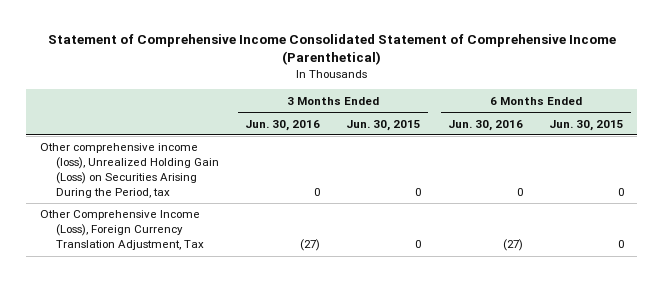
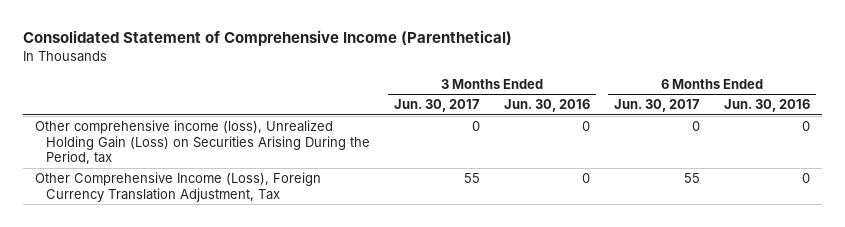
[47,34,616,66] Statement of Comprehensive Income Consolidated Statement of Comprehensive Income (Parenthetical) -> [22,30,512,47] Consolidated Statement of Comprehensive Income (Parenthetical)
[346,119,422,131] Jun. 30, 2015 -> none
[549,119,625,131] Jun. 30, 2015 -> none
none -> [393,99,480,113] Jun. 30, 2017
none -> [613,99,700,113] Jun. 30, 2017
[300,239,321,252] (27) -> [581,172,590,183] 0
[502,239,523,252] (27) -> [801,172,810,183] 0

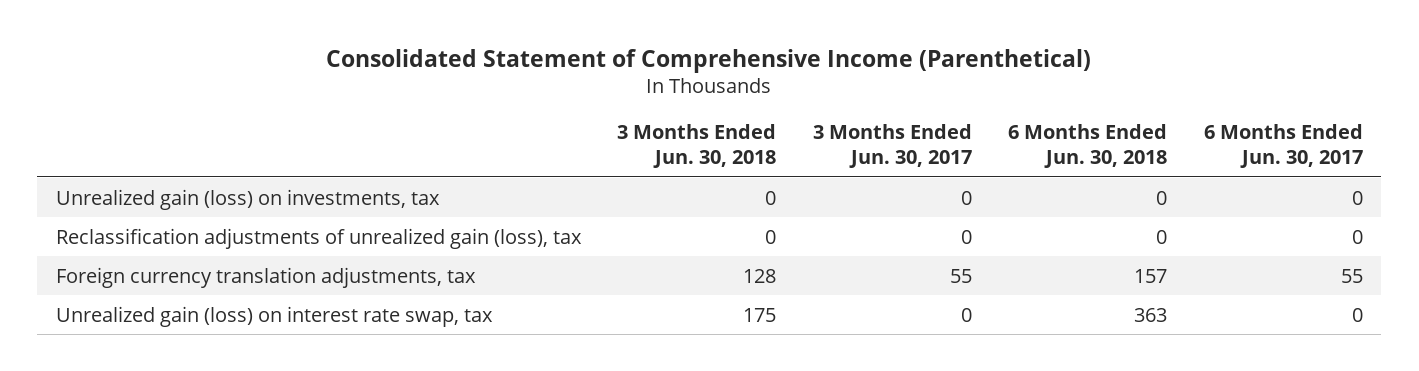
[503,99,590,113] Jun. 30, 2016 -> none
[723,99,810,113] Jun. 30, 2016 -> none
none -> [617,124,777,168] 3 Months Ended Jun. 30, 2018
none -> [1008,124,1168,168] 6 Months Ended Jun. 30, 2018
[34,119,370,165] Other comprehensive income (loss), Unrealized Holding Gain (Loss) on Securities Arising During the Period, tax -> [55,188,440,210] Unrealized gain (loss) on investments, tax
none -> [55,227,582,249] Reclassification adjustments of unrealized gain (loss), tax
[34,171,321,202] Other Comprehensive Income (Loss), Foreign Currency Translation Adjustment, Tax -> [55,266,476,288] Foreign currency translation adjustments, tax
none -> [55,305,493,327] Unrealized gain (loss) on interest rate swap, tax

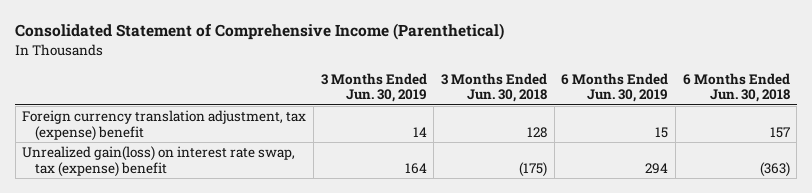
[812,124,972,168] 3 Months Ended Jun. 30, 2017 -> none
[1204,124,1364,168] 6 Months Ended Jun. 30, 2017 -> none
none -> [320,72,427,103] 3 Months Ended Jun. 30, 2019
none -> [561,72,669,103] 6 Months Ended Jun. 30, 2019
[55,188,440,210] Unrealized gain (loss) on investments, tax -> none
[55,227,582,249] Reclassification adjustments of unrealized gain (loss), tax -> none
[55,266,476,288] Foreign currency translation adjustments, tax -> [22,110,307,141] Foreign currency translation adjustment, tax (expense) benefit
[55,305,493,327] Unrealized gain (loss) on interest rate swap, tax -> [22,146,296,177] Unrealized gain(loss) on interest rate swap, tax (expense) benefit
[743,307,777,322] 175 -> [519,161,548,177] (175)
[1134,307,1168,322] 363 -> [759,161,790,177] (363)

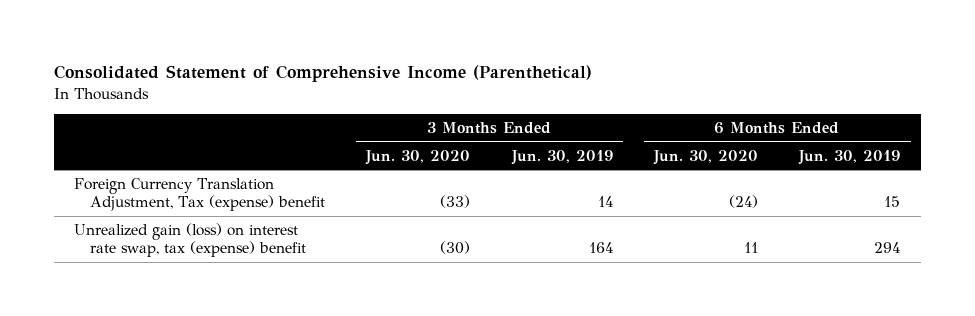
[441,72,548,103] 3 Months Ended Jun. 30, 2018 -> none
[682,72,790,103] 6 Months Ended Jun. 30, 2018 -> none
none -> [365,149,471,165] Jun. 30, 2020
none -> [652,149,758,165] Jun. 30, 2020
[22,110,307,141] Foreign currency translation adjustment, tax (expense) benefit -> [74,178,325,212] Foreign Currency Translation Adjustment, Tax (expense) benefit
[22,146,296,177] Unrealized gain(loss) on interest rate swap, tax (expense) benefit -> [74,223,306,258] Unrealized gain (loss) on interest rate swap, tax (expense) benefit

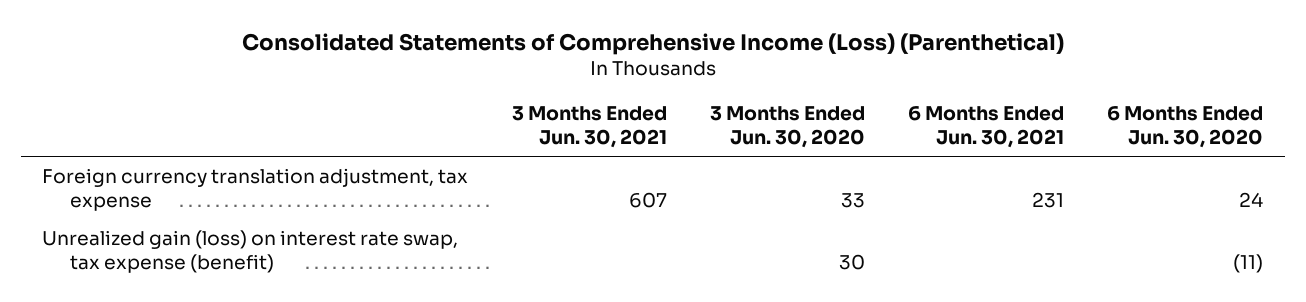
[53,64,592,82] Consolidated Statement of Comprehensive Income (Parenthetical) -> [241,32,1064,55] Consolidated Statements of Comprehensive Income (Loss) (Parenthetical)
[510,149,613,165] Jun. 30, 2019 -> none
[798,149,901,165] Jun. 30, 2019 -> none
none -> [511,106,667,149] 3 Months Ended Jun. 30, 2021
none -> [908,106,1065,149] 6 Months Ended Jun. 30, 2021
[74,178,325,212] Foreign Currency Translation Adjustment, Tax (expense) benefit -> [42,167,469,212] Foreign currency translation adjustment, tax expense
[440,195,471,209] (33) -> [840,193,865,209] 33
[728,195,758,209] (24) -> [1239,192,1264,208] 24
[74,223,306,258] Unrealized gain (loss) on interest rate swap, tax (expense) benefit -> [42,229,459,274] Unrealized gain (loss) on interest rate swap, tax expense (benefit)
[440,241,471,255] (30) -> [838,254,865,271] 30
[743,242,758,254] 11 -> [1233,254,1264,274] (11)

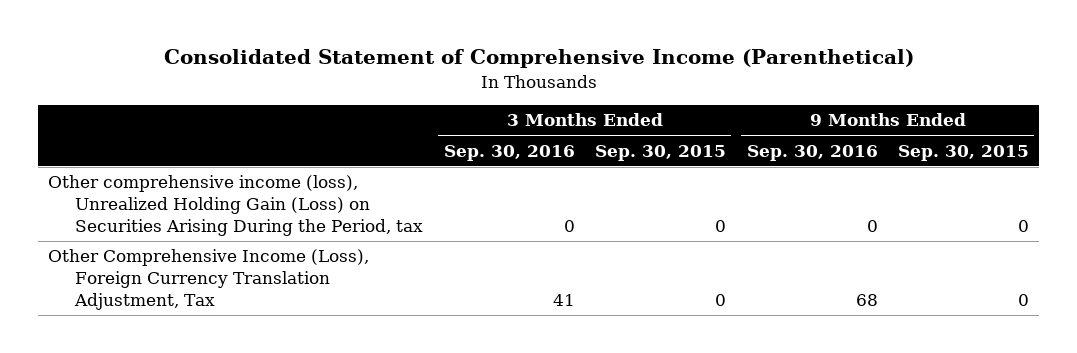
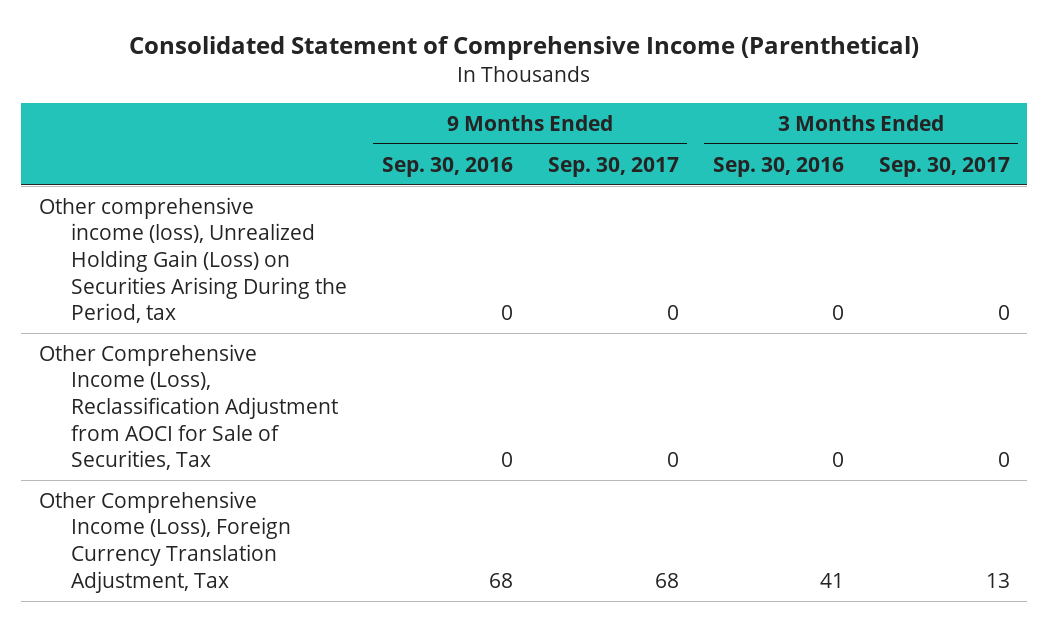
[595,144,727,161] Sep. 30, 2015 -> none
[898,144,1030,161] Sep. 30, 2015 -> none
none -> [547,156,679,177] Sep. 30, 2017
none -> [878,156,1010,177] Sep. 30, 2017
none -> [38,343,339,471] Other Comprehensive Income (Loss), Reclassification Adjustment from AOCI for Sale of Securities, Tax

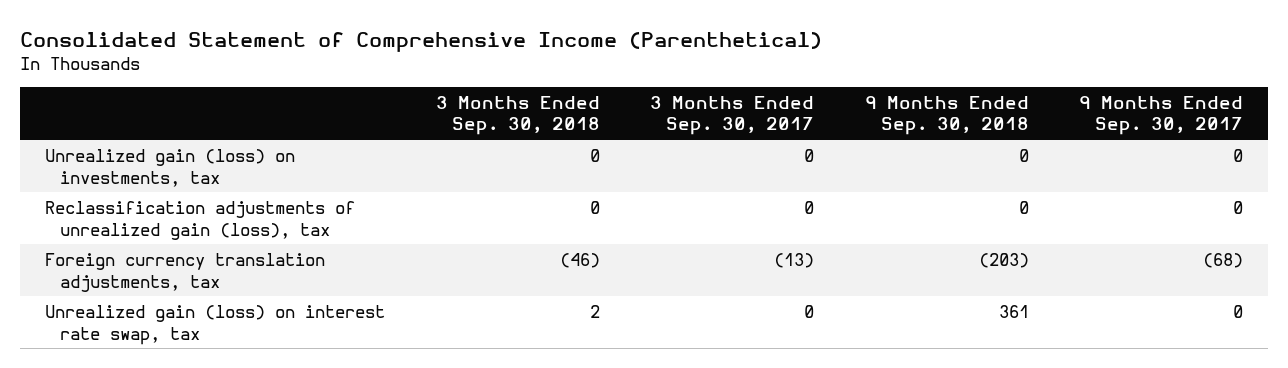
[381,156,513,177] Sep. 30, 2016 -> none
[713,156,845,177] Sep. 30, 2016 -> none
none -> [435,95,600,136] 3 Months Ended Sep. 30, 2018
none -> [864,95,1029,136] 9 Months Ended Sep. 30, 2018
[38,196,348,324] Other comprehensive income (loss), Unrealized Holding Gain (Loss) on Securities Arising During the Period, tax -> [45,148,296,187] Unrealized gain (loss) on investments, tax
[38,343,339,471] Other Comprehensive Income (Loss), Reclassification Adjustment from AOCI for Sale of Securities, Tax -> [45,200,356,240] Reclassification adjustments of unrealized gain (loss), tax
[38,490,292,593] Other Comprehensive Income (Loss), Foreign Currency Translation Adjustment, Tax -> [45,252,326,292] Foreign currency translation adjustments, tax
[654,572,679,588] 68 -> [1202,252,1243,268] (68)
[985,572,1010,588] 13 -> [774,252,815,268] (13)
none -> [45,304,386,345] Unrealized gain (loss) on interest rate swap, tax

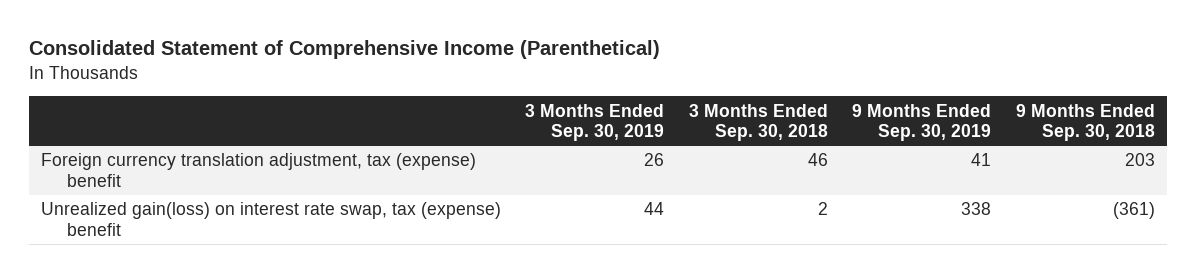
[650,95,815,136] 3 Months Ended Sep. 30, 2017 -> none
[1078,95,1243,136] 9 Months Ended Sep. 30, 2017 -> none
none -> [525,103,665,141] 3 Months Ended Sep. 30, 2019
none -> [852,103,992,141] 9 Months Ended Sep. 30, 2019
[45,148,296,187] Unrealized gain (loss) on investments, tax -> none
[45,200,356,240] Reclassification adjustments of unrealized gain (loss), tax -> none
[45,252,326,292] Foreign currency translation adjustments, tax -> [40,153,476,187] Foreign currency translation adjustment, tax (expense) benefit
[559,252,600,268] (46) -> [807,153,828,167] 46
[978,252,1029,268] (203) -> [1125,153,1156,167] 203
[45,304,386,345] Unrealized gain (loss) on interest rate swap, tax -> [40,202,501,236] Unrealized gain(loss) on interest rate swap, tax (expense) benefit
[998,304,1029,318] 361 -> [1113,202,1156,220] (361)

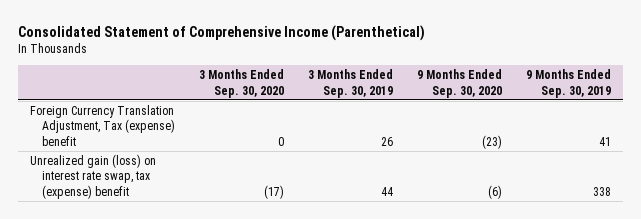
[688,103,828,141] 3 Months Ended Sep. 30, 2018 -> none
[1016,103,1156,141] 9 Months Ended Sep. 30, 2018 -> none
none -> [199,69,285,98] 3 Months Ended Sep. 30, 2020
none -> [416,69,502,98] 9 Months Ended Sep. 30, 2020
[40,153,476,187] Foreign currency translation adjustment, tax (expense) benefit -> [30,104,176,146] Foreign Currency Translation Adjustment, Tax (expense) benefit
[40,202,501,236] Unrealized gain(loss) on interest rate swap, tax (expense) benefit -> [30,153,157,199] Unrealized gain (loss) on interest rate swap, tax (expense) benefit

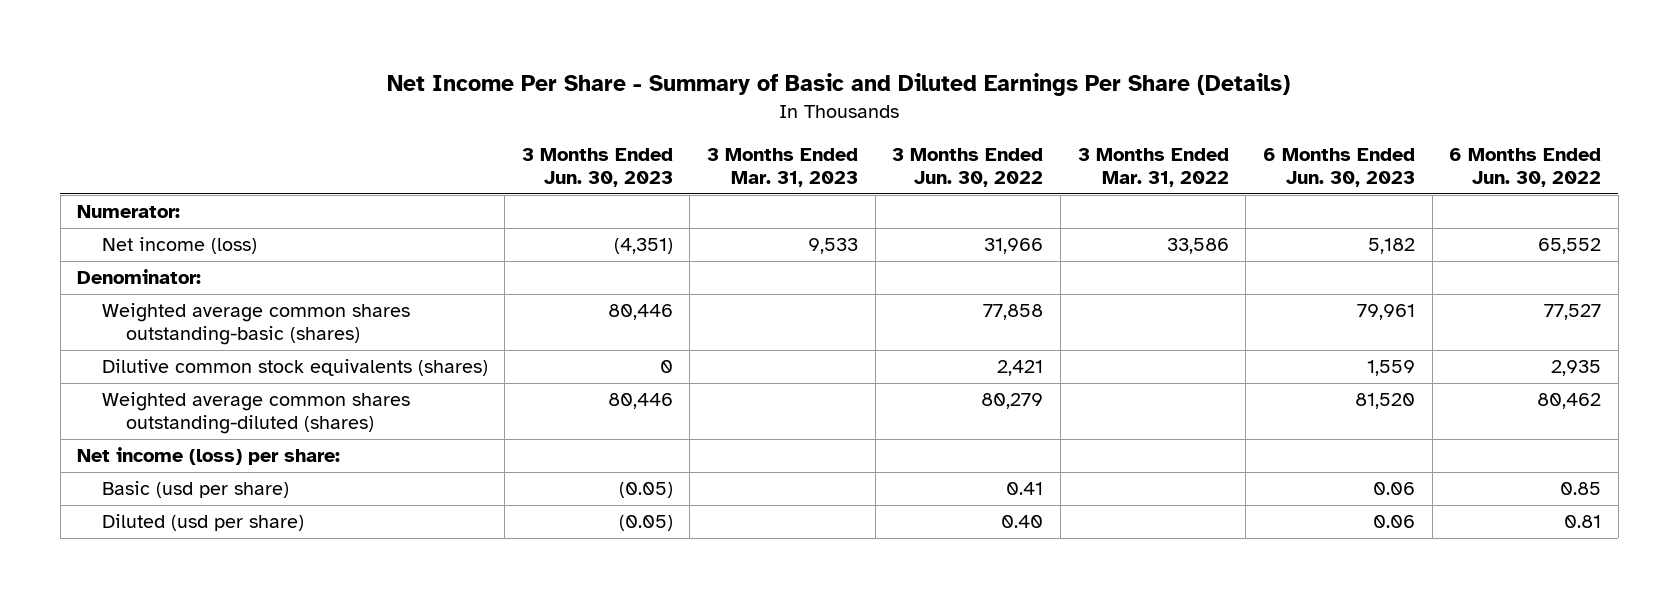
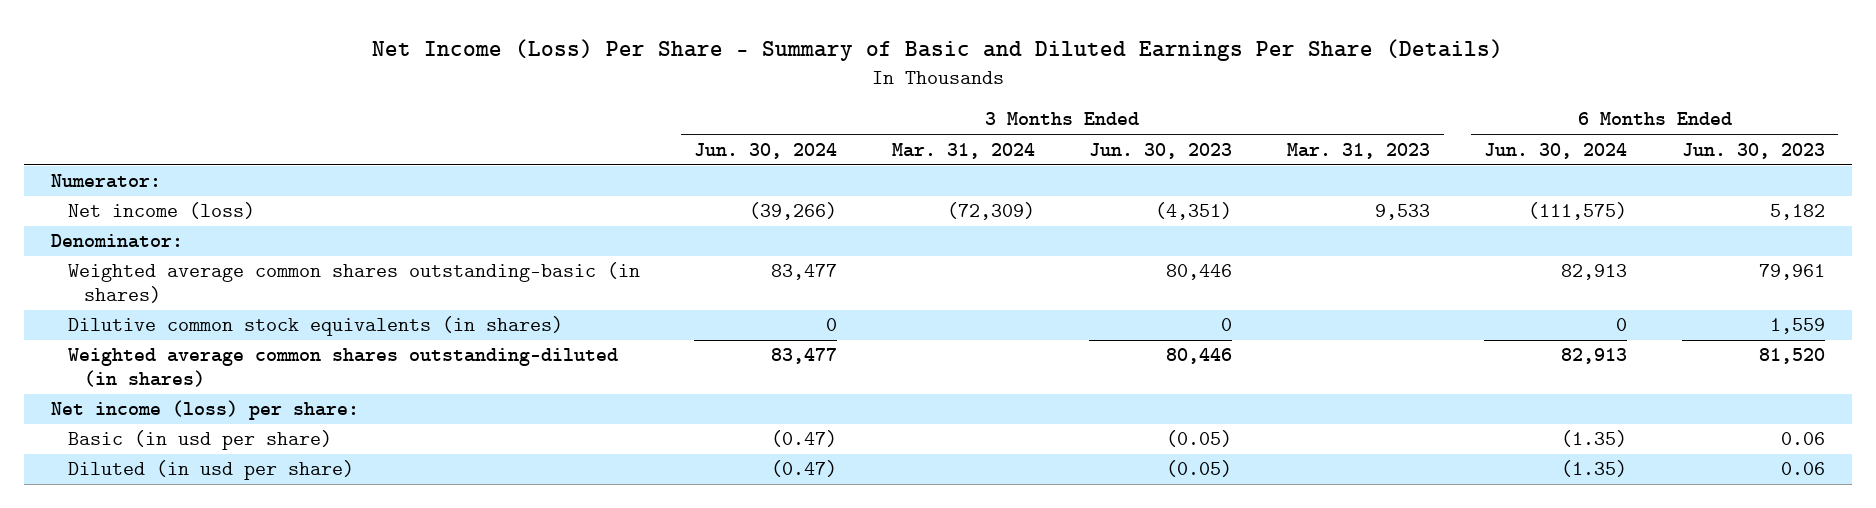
[387,72,1291,96] Net Income Per Share - Summary of Basic and Diluted Earnings Per Share (Details) -> [372,38,1504,61] Net Income (Loss) Per Share - Summary of Basic and Diluted Earnings Per Share (Details)
[892,147,1044,187] 3 Months Ended Jun. 30, 2022 -> none
[1077,147,1229,187] 3 Months Ended Mar. 31, 2022 -> none
[1449,147,1602,187] 6 Months Ended Jun. 30, 2022 -> none
none -> [694,142,838,159] Jun. 30, 2024
none -> [891,142,1035,159] Mar. 31, 2024
none -> [1484,142,1628,159] Jun. 30, 2024
[101,303,410,346] Weighted average common shares outstanding-basic (shares) -> [67,262,640,304] Weighted average common shares outstanding-basic (in shares)
[101,359,488,377] Dilutive common stock equivalents (shares) -> [67,316,563,337] Dilutive common stock equivalents (in shares)
[101,392,410,435] Weighted average common shares outstanding-diluted (shares) -> [67,348,618,388] Weighted average common shares outstanding-diluted (in shares)
[101,481,289,499] Basic (usd per share) -> [67,430,332,451] Basic (in usd per share)
[101,514,304,532] Diluted (usd per share) -> [67,460,354,481] Diluted (in usd per share)

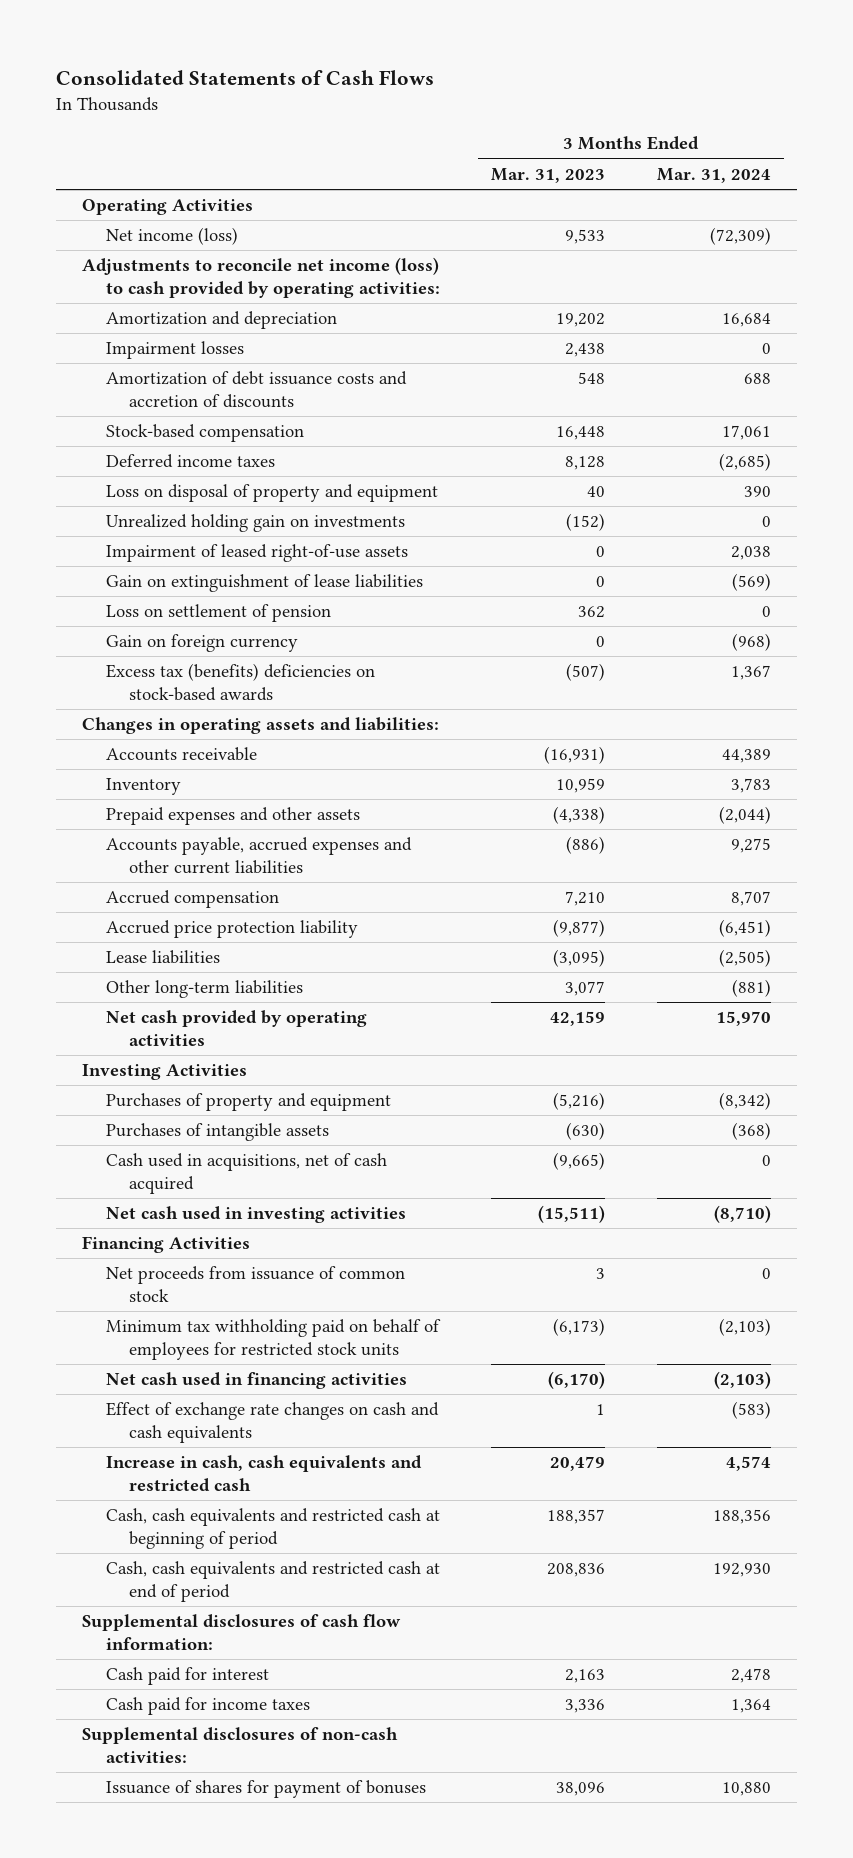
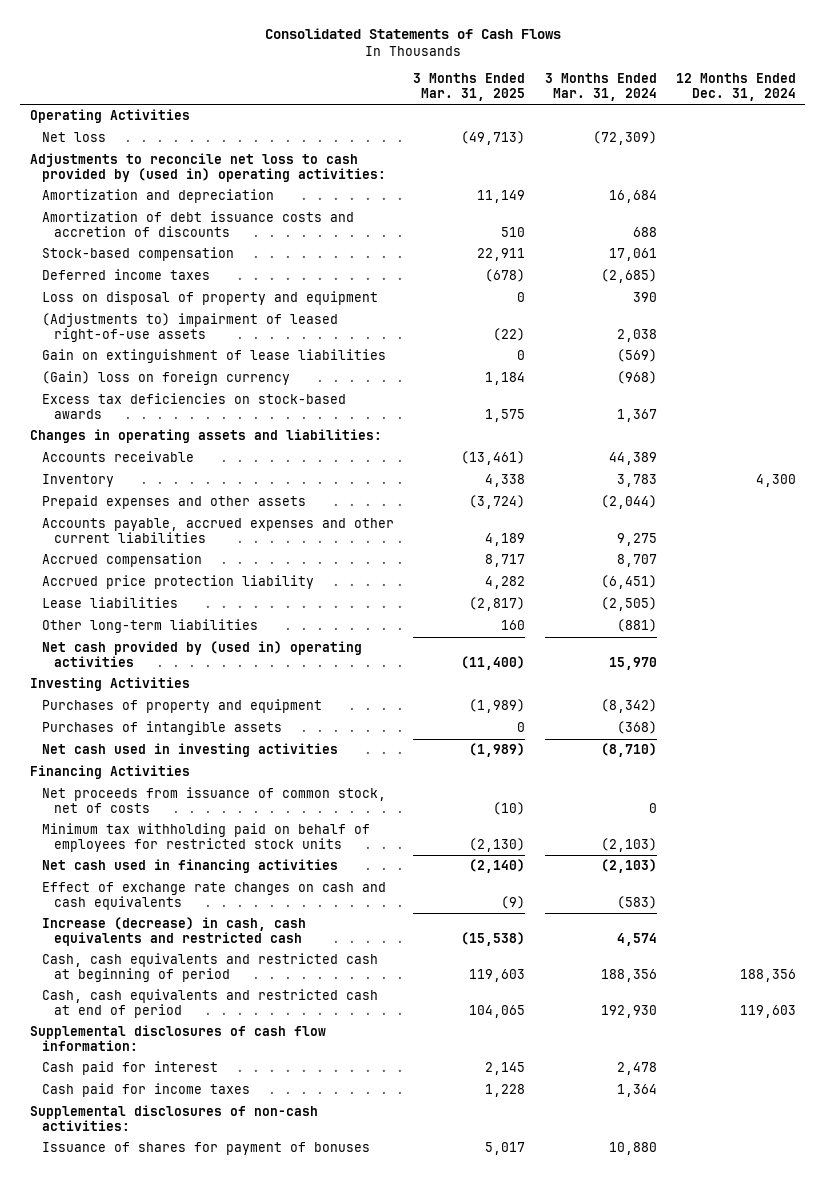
[491,167,606,183] Mar. 31, 2023 -> none
none -> [413,73,526,102] 3 Months Ended Mar. 31, 2025
none -> [675,73,796,102] 12 Months Ended Dec. 31, 2024
[105,227,238,246] Net income (loss) -> [42,132,107,143] Net loss
[82,257,440,298] Adjustments to reconcile net income (loss) to cash provided by operating activities: -> [29,153,387,182] Adjustments to reconcile net loss to cash provided by (used in) operating activities:
[105,341,244,360] Impairment losses -> none
[105,514,405,533] Unrealized holding gain on investments -> none
[105,544,408,563] Impairment of leased right-of-use assets -> [42,313,339,342] (Adjustments to) impairment of leased right-of-use assets
[105,604,331,623] Loss on settlement of pension -> none
[105,634,298,653] Gain on foreign currency -> [42,371,291,386] (Gain) loss on foreign currency
[105,663,375,701] Excess tax (benefits) deficiencies on stock-based awards -> [42,393,347,419] Excess tax deficiencies on stock-based awards
[105,1010,367,1046] Net cash provided by operating activities -> [42,641,363,667] Net cash provided by (used in) operating activities
[105,1153,387,1194] Cash used in acquisitions, net of cash acquired -> none
[105,1266,405,1302] Net proceeds from issuance of common stock -> [42,787,387,813] Net proceeds from issuance of common stock, net of costs
[105,1455,422,1492] Increase in cash, cash equivalents and restricted cash -> [42,917,307,946] Increase (decrease) in cash, cash equivalents and restricted cash

